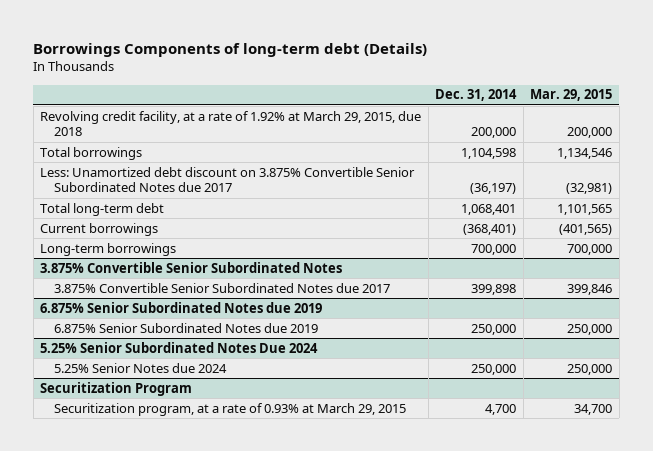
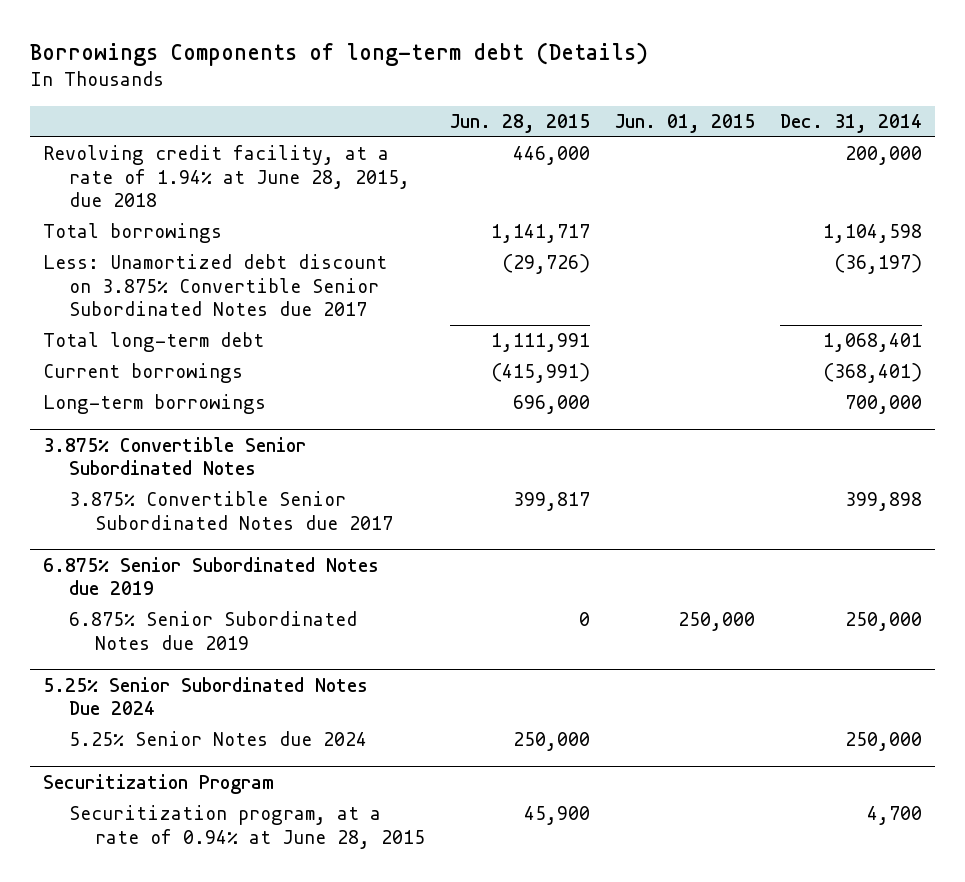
[530,89,613,102] Mar. 29, 2015 -> none
none -> [450,113,591,133] Jun. 28, 2015
none -> [615,113,756,133] Jun. 01, 2015
[40,110,422,137] Revolving credit facility, at a rate of 1.92% at March 29, 2015, due 2018 -> [43,145,411,208] Revolving credit facility, at a rate of 1.94% at June 28, 2015, due 2018
[54,402,407,416] Securitization program, at a rate of 0.93% at March 29, 2015 -> [69,805,426,849] Securitization program, at a rate of 0.94% at June 28, 2015

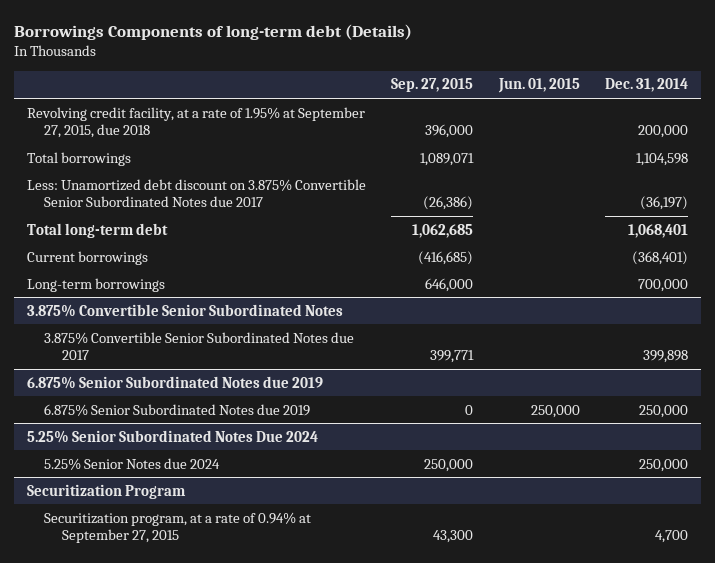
[450,113,591,133] Jun. 28, 2015 -> none
none -> [391,78,474,93] Sep. 27, 2015
[43,145,411,208] Revolving credit facility, at a rate of 1.94% at June 28, 2015, due 2018 -> [26,106,365,138] Revolving credit facility, at a rate of 1.95% at September 27, 2015, due 2018
[69,805,426,849] Securitization program, at a rate of 0.94% at June 28, 2015 -> [44,511,312,543] Securitization program, at a rate of 0.94% at September 27, 2015

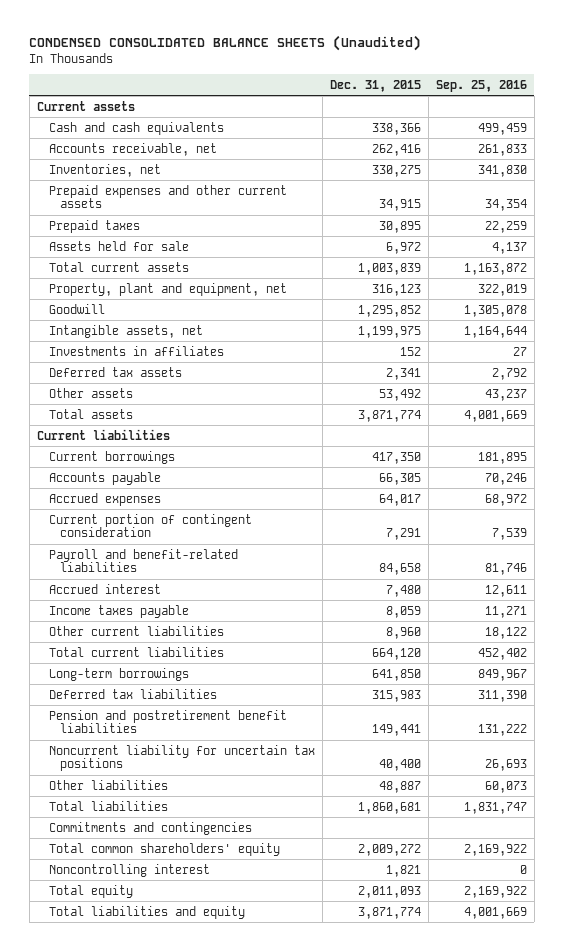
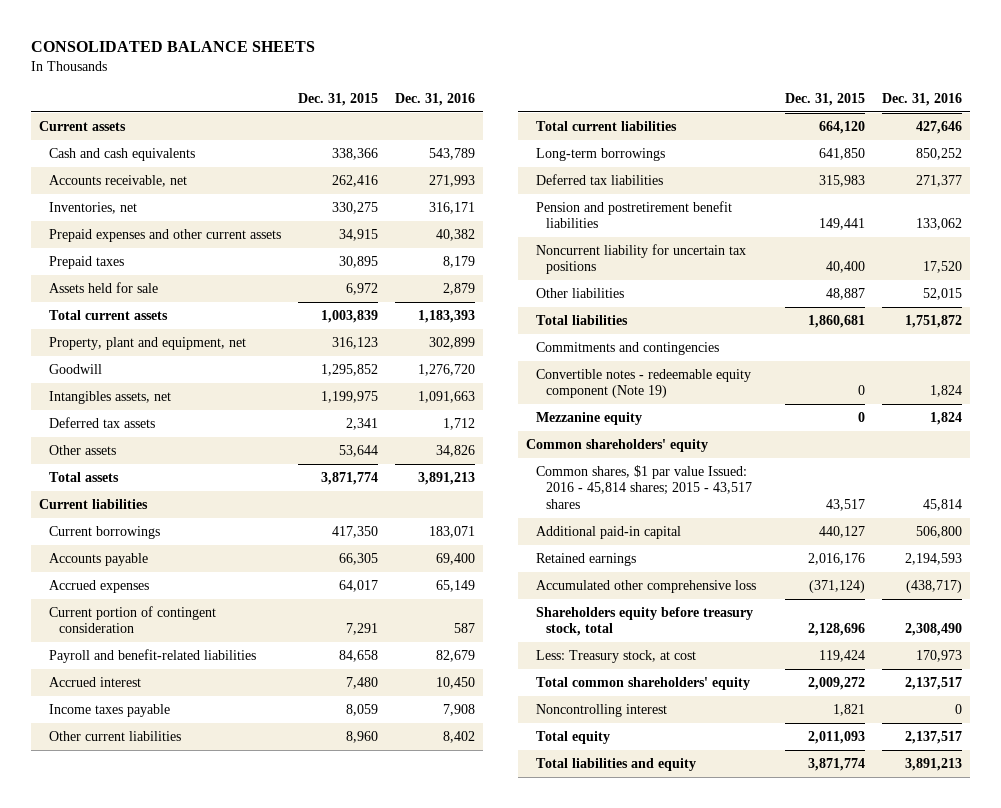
[29,35,422,52] CONDENSED CONSOLIDATED BALANCE SHEETS (Unaudited) -> [30,41,315,53] CONSOLIDATED BALANCE SHEETS
[435,79,527,92] Sep. 25, 2016 -> none
none -> [394,92,475,106] Dec. 31, 2016
[48,345,224,356] Investments in affiliates -> none
[48,324,203,338] Intangible assets, net -> [49,391,172,405] Intangibles assets, net
[378,388,421,401] 53,492 -> [339,445,379,458] 53,644
none -> [536,369,752,399] Convertible notes - redeemable equity component (Note 19)
none -> [536,412,643,426] Mezzanine equity
none -> [526,439,709,453] Common shareholders' equity
none -> [536,465,752,509] Common shares, $1 par value Issued: 2016 - 45,814 shares; 2015 - 43,517 shares
none -> [536,526,682,540] Additional paid-in capital
none -> [536,553,637,567] Retained earnings
none -> [536,580,757,594] Accumulated other comprehensive loss
none -> [536,607,754,637] Shareholders equity before treasury stock, total
none -> [536,650,697,664] Less: Treasury stock, at cost

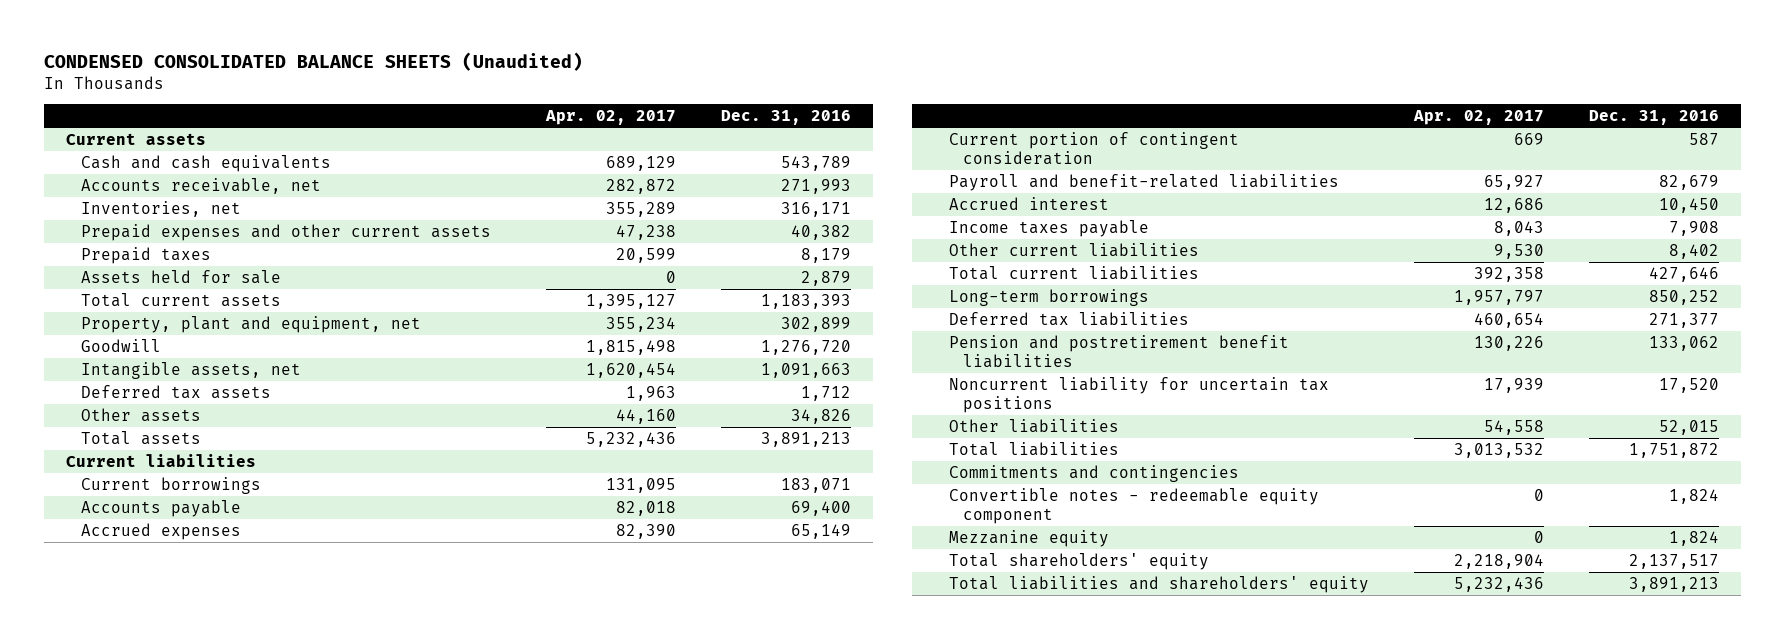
[30,41,315,53] CONSOLIDATED BALANCE SHEETS -> [43,51,583,71] CONDENSED CONSOLIDATED BALANCE SHEETS (Unaudited)
[298,92,379,106] Dec. 31, 2015 -> none
none -> [544,109,676,125] Apr. 02, 2017
[49,391,172,405] Intangibles assets, net -> [80,361,301,379] Intangible assets, net
[536,369,752,399] Convertible notes - redeemable equity component (Note 19) -> [948,487,1319,524] Convertible notes - redeemable equity component
[526,439,709,453] Common shareholders' equity -> none
[536,465,752,509] Common shares, $1 par value Issued: 2016 - 45,814 shares; 2015 - 43,517 shares -> none
[536,526,682,540] Additional paid-in capital -> none
[536,553,637,567] Retained earnings -> none
[536,580,757,594] Accumulated other comprehensive loss -> none
[536,607,754,637] Shareholders equity before treasury stock, total -> none
[536,650,697,664] Less: Treasury stock, at cost -> none
[536,704,668,718] Noncontrolling interest -> none
[536,731,611,745] Total equity -> none
[536,677,751,691] Total common shareholders' equity -> [948,552,1209,570] Total shareholders' equity
[536,758,697,772] Total liabilities and equity -> [948,575,1369,593] Total liabilities and shareholders' equity

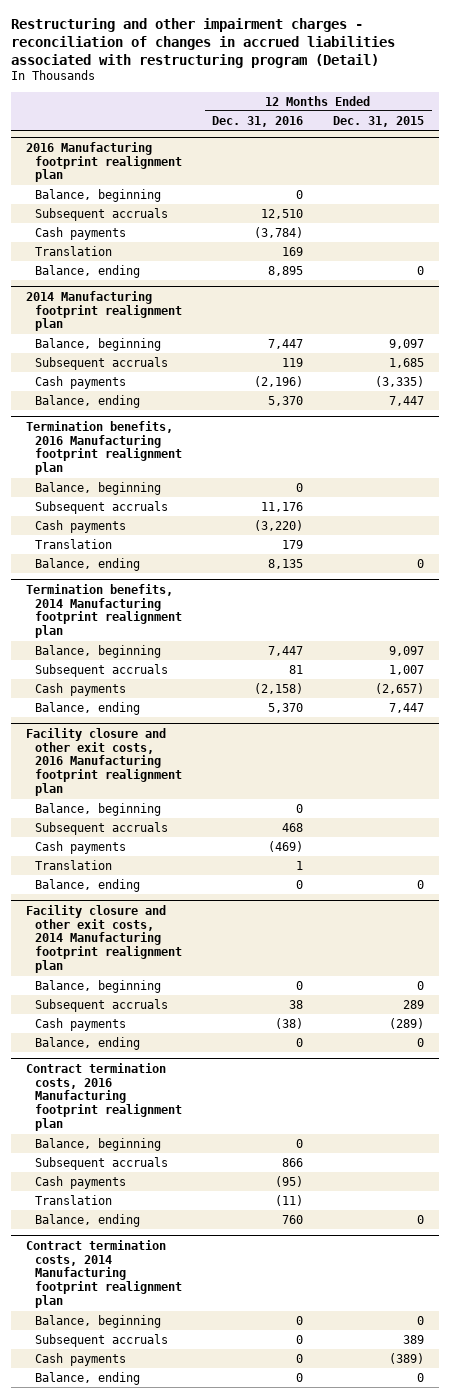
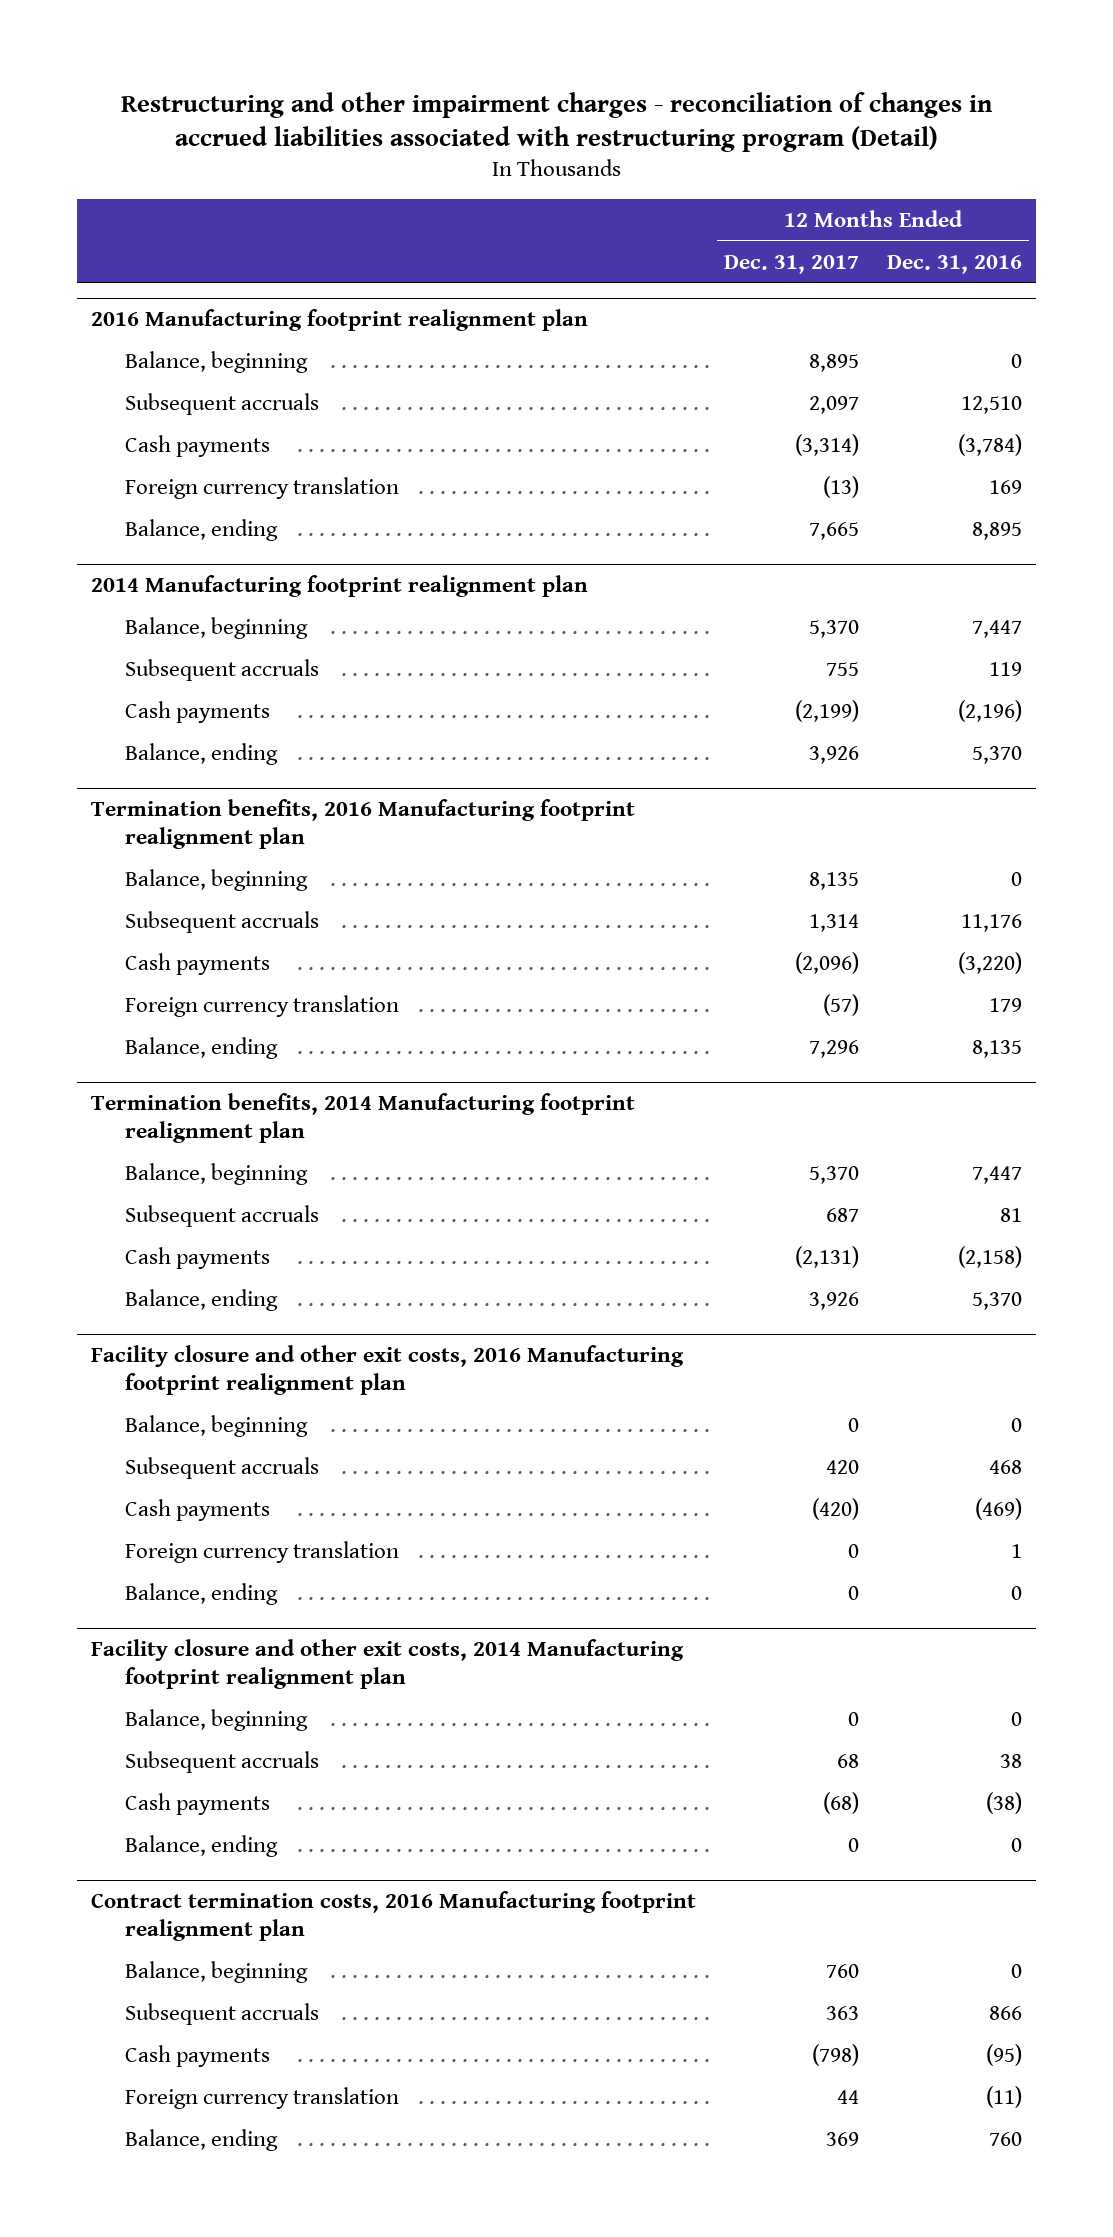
[333,115,425,127] Dec. 31, 2015 -> none
none -> [724,254,860,274] Dec. 31, 2017
[35,245,113,256] Translation -> [124,476,399,499] Foreign currency translation
[35,538,113,549] Translation -> [124,994,399,1017] Foreign currency translation
[35,859,113,870] Translation -> [124,1540,399,1563] Foreign currency translation
[35,1194,113,1205] Translation -> [124,2086,399,2109] Foreign currency translation
[26,1239,183,1309] Contract termination costs, 2014 Manufacturing footprint realignment plan -> none
[35,1314,162,1328] Balance, beginning -> none
[35,1333,169,1347] Subsequent accruals -> none
[35,1352,127,1366] Cash payments -> none
[35,1371,141,1385] Balance, ending -> none

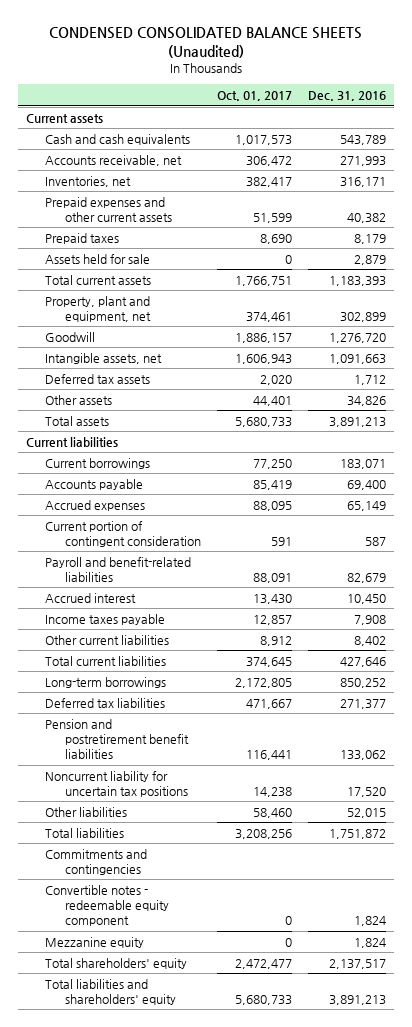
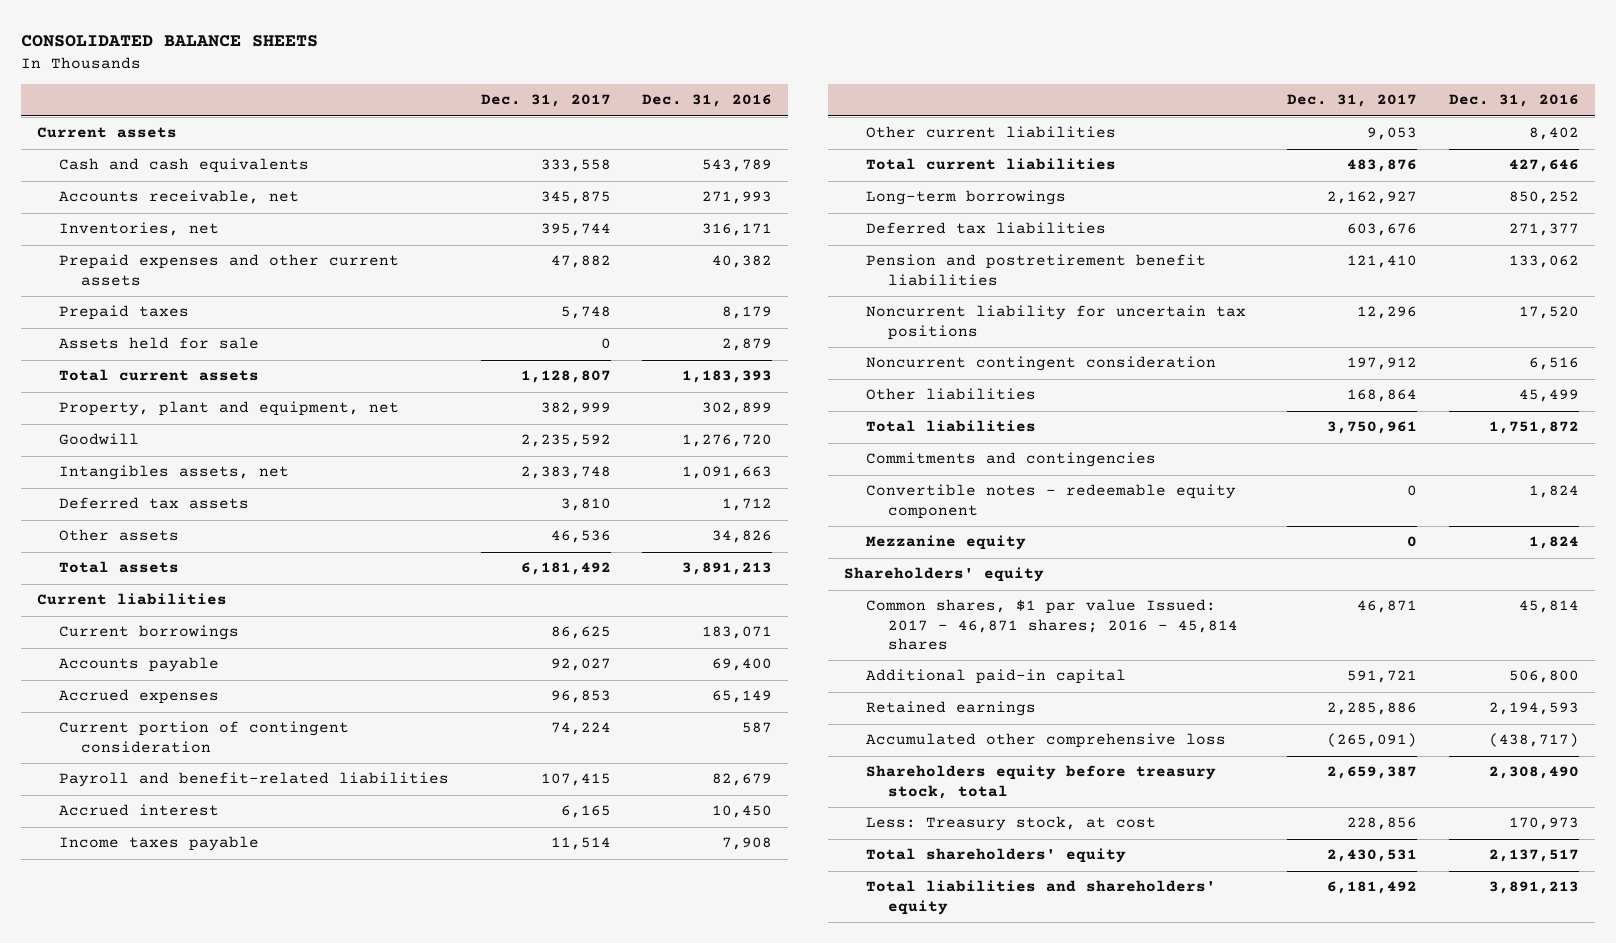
[49,27,363,58] CONDENSED CONSOLIDATED BALANCE SHEETS (Unaudited) -> [21,35,319,48] CONSOLIDATED BALANCE SHEETS
[216,91,292,102] Oct. 01, 2017 -> none
none -> [480,94,611,108] Dec. 31, 2017
[45,352,163,364] Intangible assets, net -> [59,465,290,481] Intangibles assets, net
none -> [865,356,1216,372] Noncurrent contingent consideration
[346,807,386,818] 52,015 -> [1518,389,1579,403] 45,499
none -> [843,567,1044,583] Shareholders' equity
none -> [865,599,1238,651] Common shares, $1 par value Issued: 2017 - 46,871 shares; 2016 - 45,814 shares
none -> [865,669,1126,685] Additional paid-in capital
none -> [865,701,1036,717] Retained earnings
none -> [865,733,1226,749] Accumulated other comprehensive loss
none -> [865,765,1216,799] Shareholders equity before treasury stock, total
none -> [865,816,1156,832] Less: Treasury stock, at cost

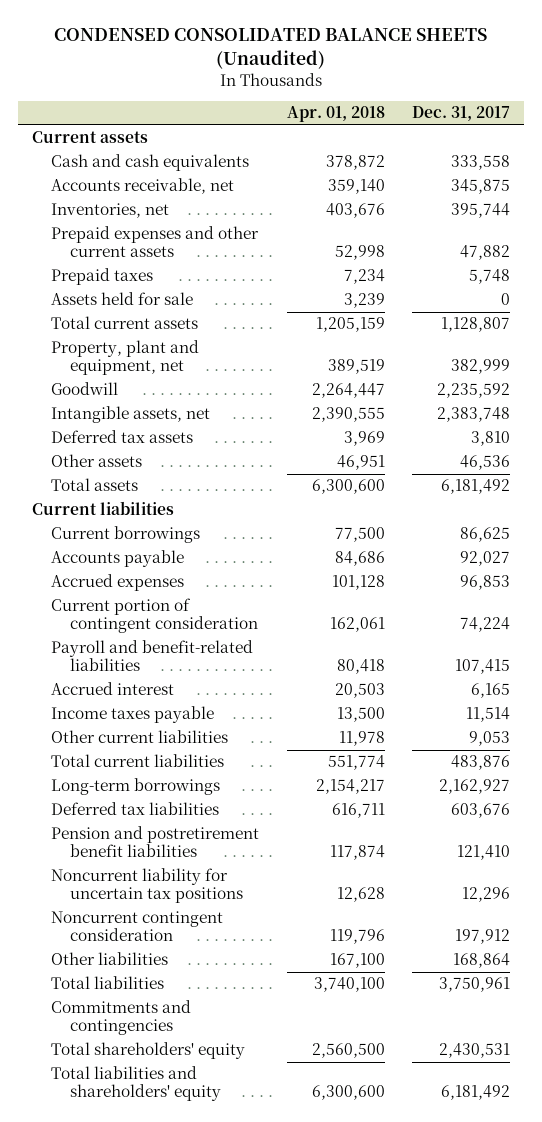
[21,35,319,48] CONSOLIDATED BALANCE SHEETS -> [53,28,487,70] CONDENSED CONSOLIDATED BALANCE SHEETS (Unaudited)
[642,94,773,108] Dec. 31, 2016 -> none
none -> [286,106,385,123] Apr. 01, 2018
[59,465,290,481] Intangibles assets, net -> [50,406,210,424] Intangible assets, net
[865,484,1236,519] Convertible notes - redeemable equity component -> none
[865,535,1026,551] Mezzanine equity -> none
[843,567,1044,583] Shareholders' equity -> none
[865,599,1238,651] Common shares, $1 par value Issued: 2017 - 46,871 shares; 2016 - 45,814 shares -> none
[865,669,1126,685] Additional paid-in capital -> none
[865,701,1036,717] Retained earnings -> none
[865,733,1226,749] Accumulated other comprehensive loss -> none
[865,765,1216,799] Shareholders equity before treasury stock, total -> none
[865,816,1156,832] Less: Treasury stock, at cost -> none

